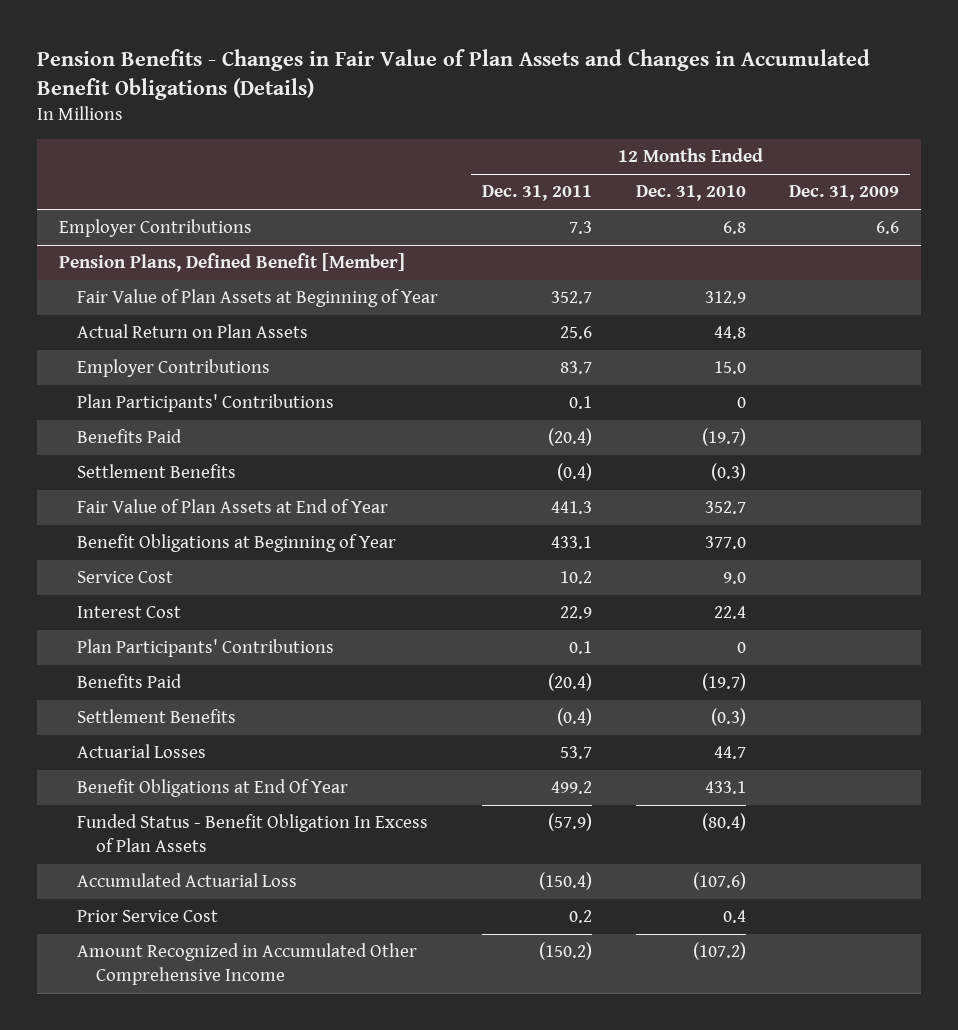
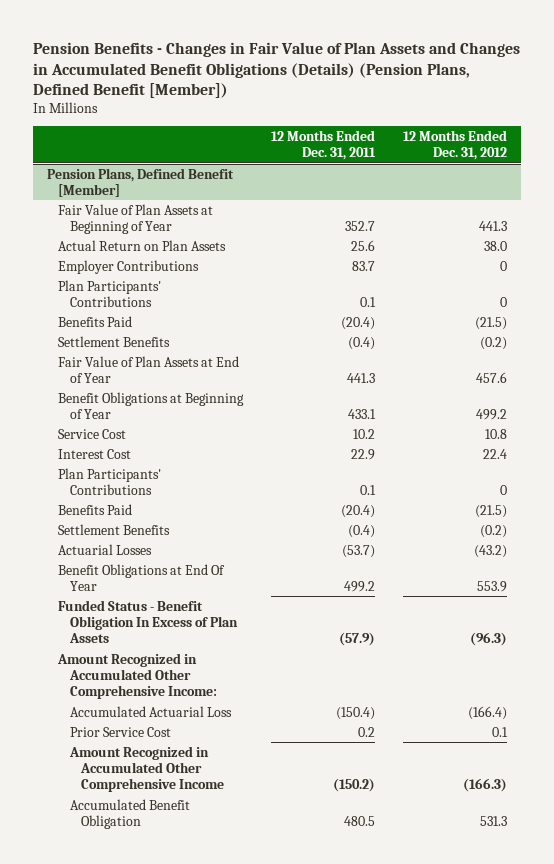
[36,48,870,100] Pension Benefits - Changes in Fair Value of Plan Assets and Changes in Accumulated Benefit Obligations (Details) -> [33,41,521,99] Pension Benefits - Changes in Fair Value of Plan Assets and Changes in Accumulated Benefit Obligations (Details) (Pension Plans, Defined Benefit [Member])
[635,185,746,202] Dec. 31, 2010 -> none
[789,185,900,202] Dec. 31, 2009 -> none
none -> [403,129,508,161] 12 Months Ended Dec. 31, 2012
[58,219,252,238] Employer Contributions -> none
[560,746,593,760] 53.7 -> [342,544,376,558] (53.7)
none -> [57,652,217,700] Amount Recognized in Accumulated Other Comprehensive Income:
none -> [69,798,190,829] Accumulated Benefit Obligation

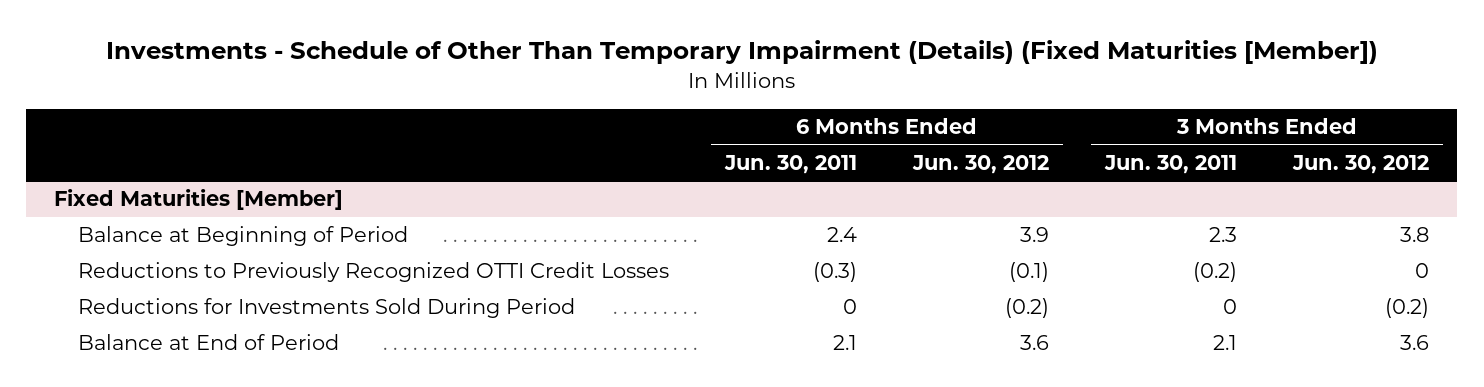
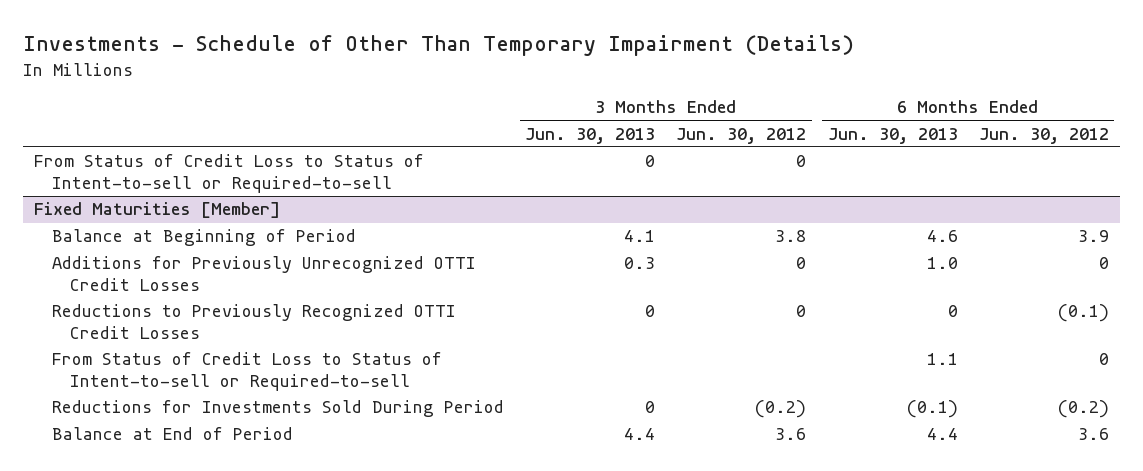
[105,40,1378,65] Investments - Schedule of Other Than Temporary Impairment (Details) (Fixed Maturities [Member]) -> [23,35,855,57] Investments - Schedule of Other Than Temporary Impairment (Details)
[723,154,857,174] Jun. 30, 2011 -> none
[1103,154,1237,174] Jun. 30, 2011 -> none
none -> [525,127,656,144] Jun. 30, 2013
none -> [827,127,958,144] Jun. 30, 2013
none -> [33,154,424,193] From Status of Credit Loss to Status of Intent-to-sell or Required-to-sell
none -> [51,256,476,291] Additions for Previously Unrecognized OTTI Credit Losses
none -> [51,352,442,391] From Status of Credit Loss to Status of Intent-to-sell or Required-to-sell

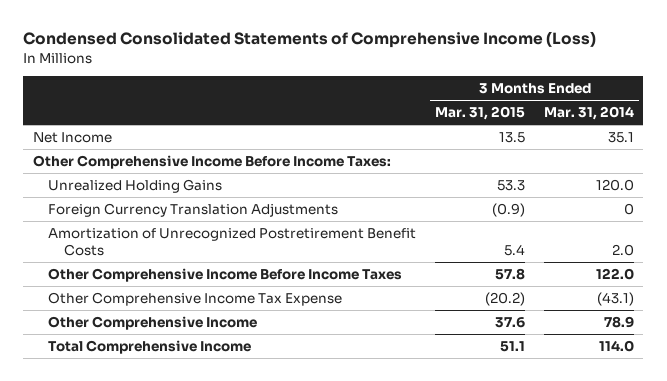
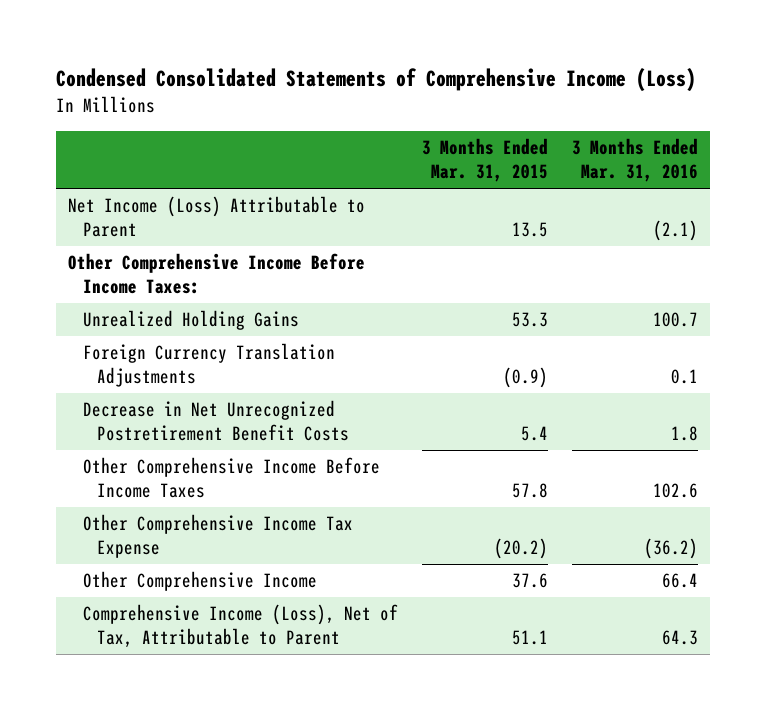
[543,106,634,121] Mar. 31, 2014 -> none
none -> [572,138,699,183] 3 Months Ended Mar. 31, 2016
[32,131,112,143] Net Income -> [68,196,366,238] Net Income (Loss) Attributable to Parent
[48,227,417,257] Amortization of Unrecognized Postretirement Benefit Costs -> [82,400,349,442] Decrease in Net Unrecognized Postretirement Benefit Costs
[48,339,252,354] Total Comprehensive Income -> [82,604,398,649] Comprehensive Income (Loss), Net of Tax, Attributable to Parent

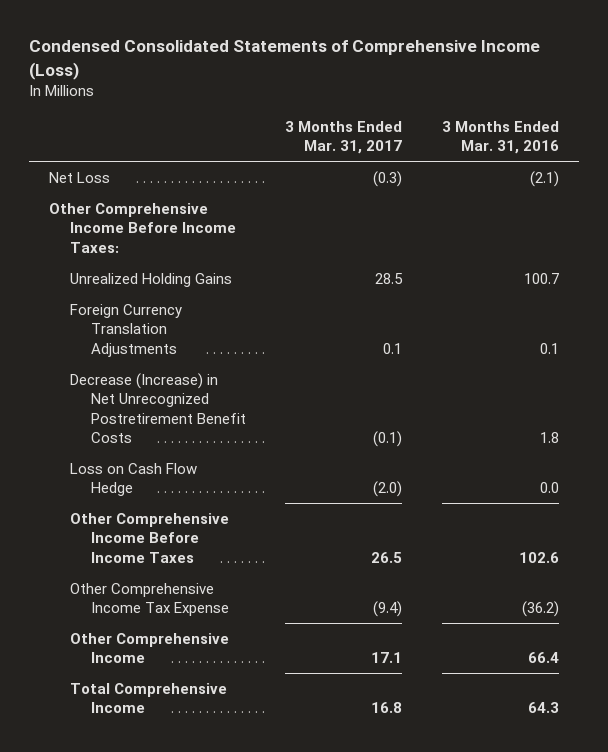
[421,138,548,183] 3 Months Ended Mar. 31, 2015 -> none
none -> [285,120,403,154] 3 Months Ended Mar. 31, 2017
[68,196,366,238] Net Income (Loss) Attributable to Parent -> [49,171,111,183] Net Loss
[82,400,349,442] Decrease in Net Unrecognized Postretirement Benefit Costs -> [69,372,246,444] Decrease (Increase) in Net Unrecognized Postretirement Benefit Costs
none -> [69,462,197,497] Loss on Cash Flow Hedge
[82,604,398,649] Comprehensive Income (Loss), Net of Tax, Attributable to Parent -> [69,682,227,714] Total Comprehensive Income

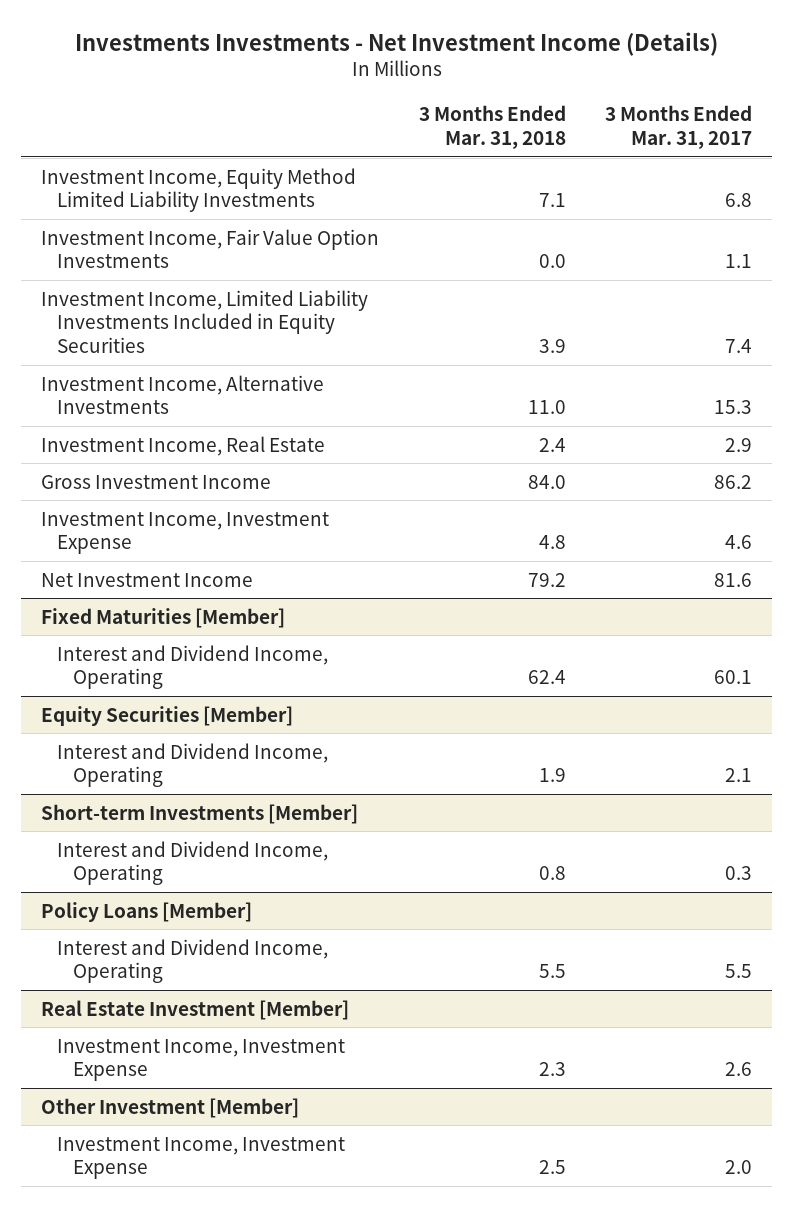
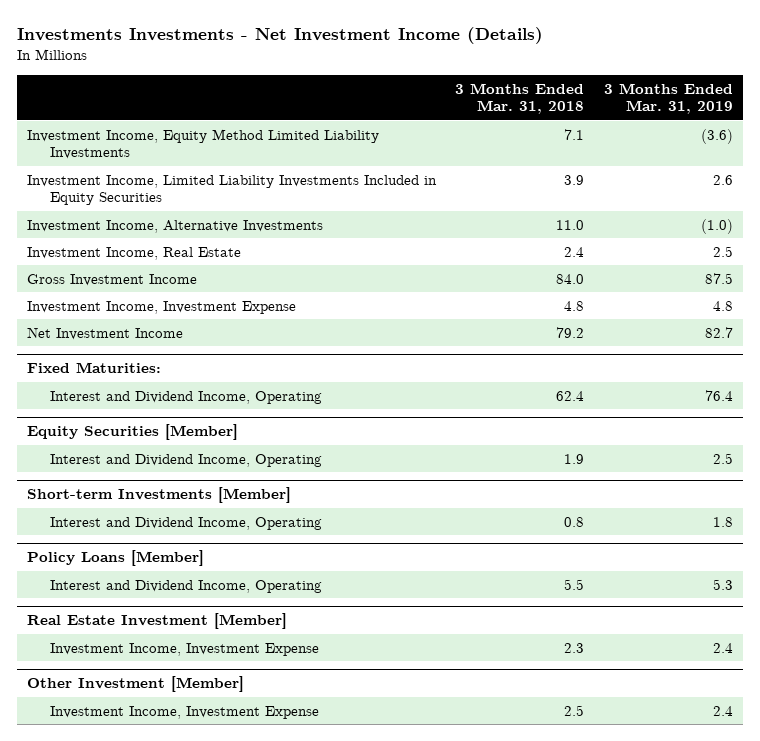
[605,105,753,149] 3 Months Ended Mar. 31, 2017 -> none
none -> [603,83,733,115] 3 Months Ended Mar. 31, 2019
[41,228,380,269] Investment Income, Fair Value Option Investments -> none
[41,607,286,628] Fixed Maturities [Member] -> [26,362,161,374] Fixed Maturities:

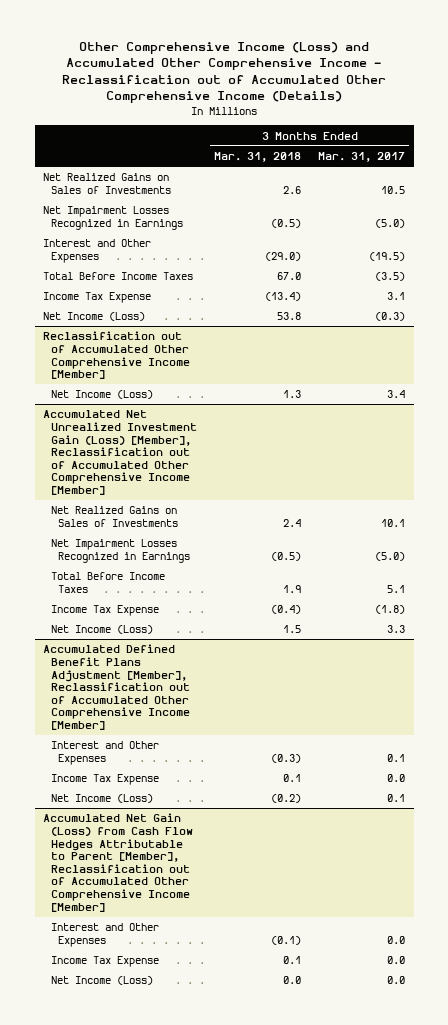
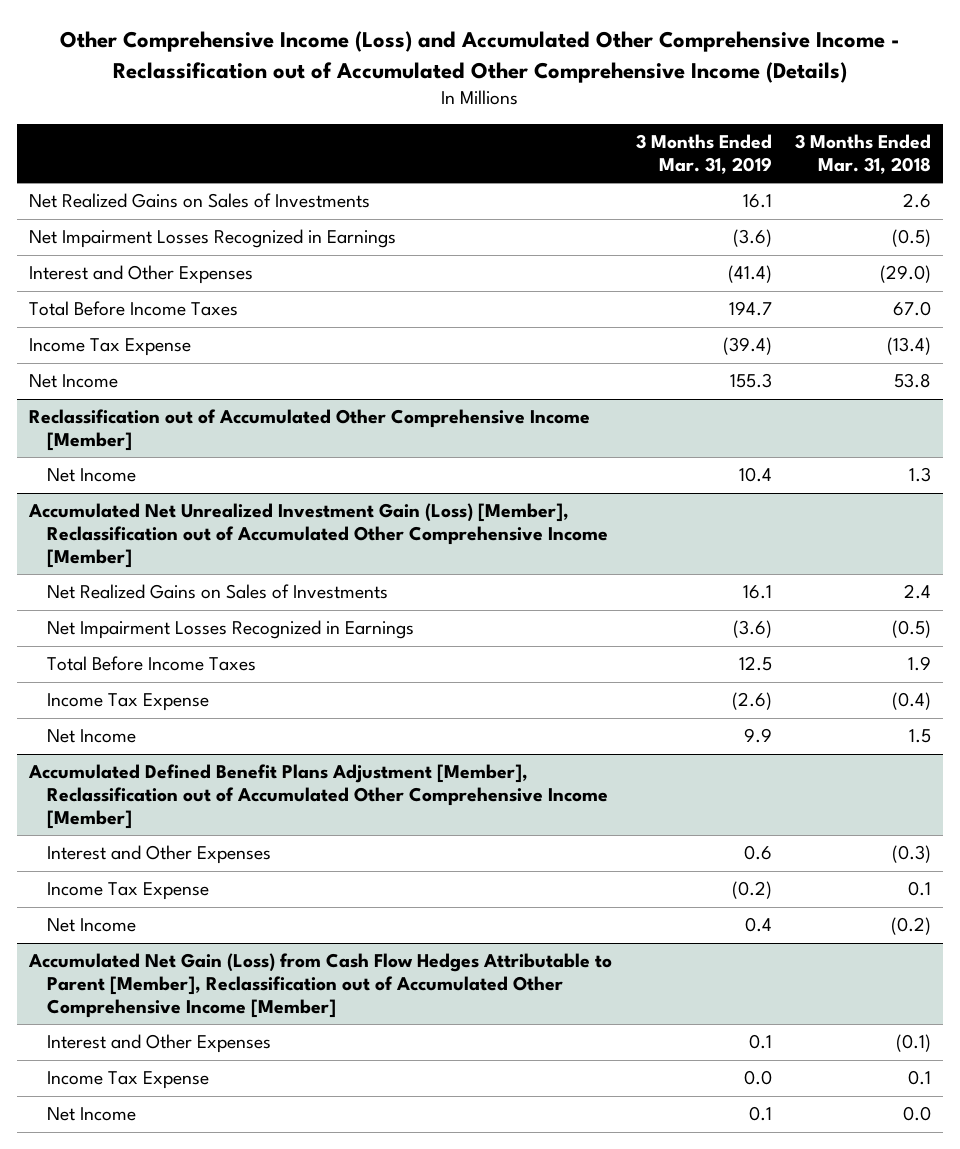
[318,152,406,163] Mar. 31, 2017 -> none
none -> [635,134,772,175] 3 Months Ended Mar. 31, 2019
[43,312,146,322] Net Income (Loss) -> [28,374,118,389] Net Income
[50,390,153,400] Net Income (Loss) -> [46,468,136,483] Net Income
[50,625,153,635] Net Income (Loss) -> [46,729,136,744] Net Income
[50,794,153,804] Net Income (Loss) -> [46,918,136,933] Net Income
[50,976,153,986] Net Income (Loss) -> [46,1107,136,1122] Net Income

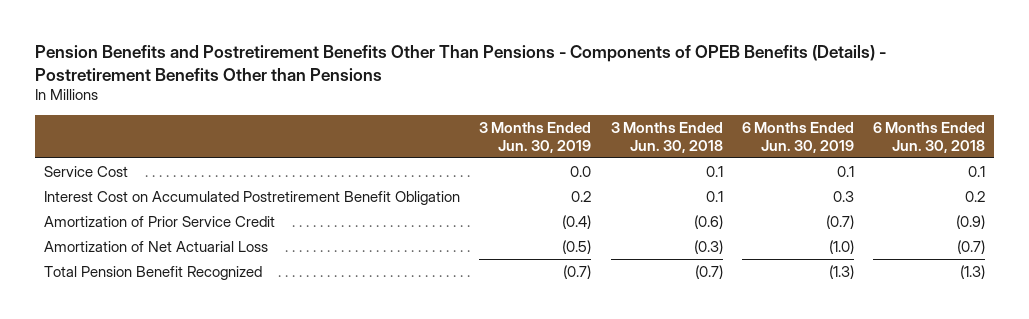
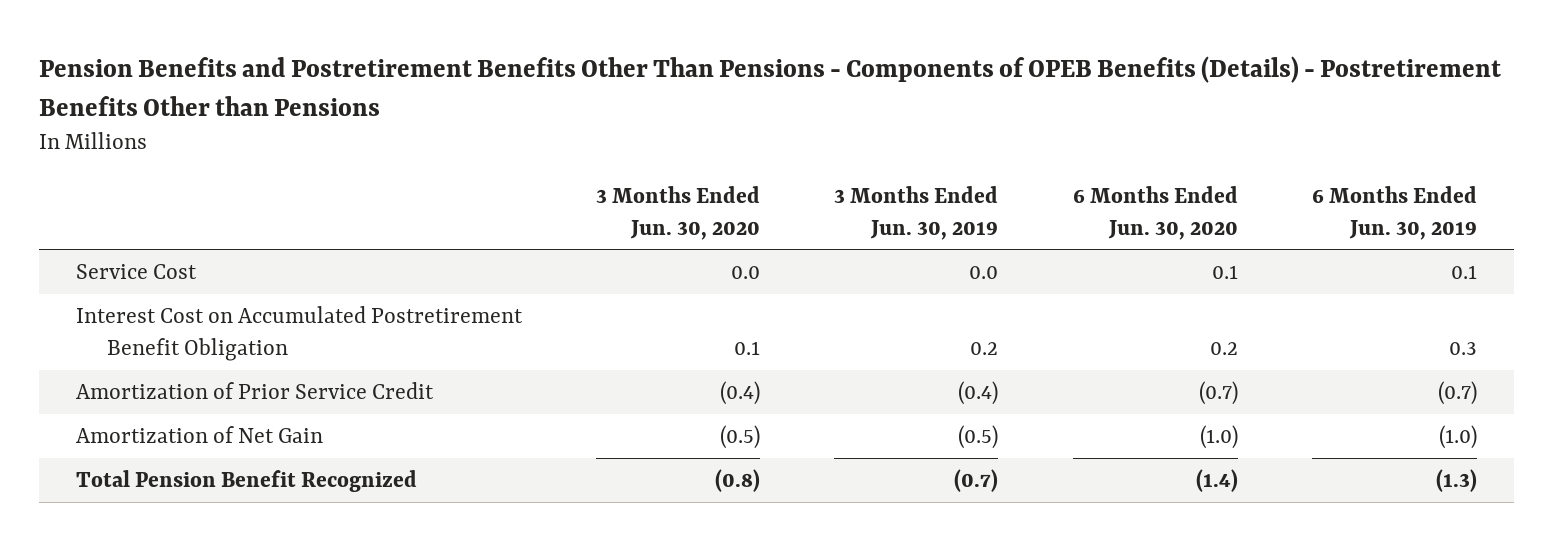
[610,121,723,153] 3 Months Ended Jun. 30, 2018 -> none
[872,121,985,153] 6 Months Ended Jun. 30, 2018 -> none
none -> [596,185,761,240] 3 Months Ended Jun. 30, 2020
none -> [1072,185,1238,240] 6 Months Ended Jun. 30, 2020
[44,240,269,252] Amortization of Net Actuarial Loss -> [75,426,323,444] Amortization of Net Gain

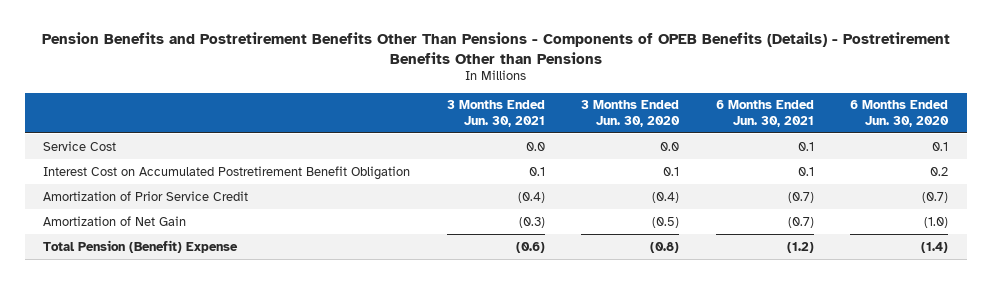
[834,185,999,240] 3 Months Ended Jun. 30, 2019 -> none
[1311,185,1477,240] 6 Months Ended Jun. 30, 2019 -> none
none -> [446,100,545,127] 3 Months Ended Jun. 30, 2021
none -> [715,100,814,127] 6 Months Ended Jun. 30, 2021
[75,470,417,493] Total Pension Benefit Recognized -> [43,239,239,253] Total Pension (Benefit) Expense

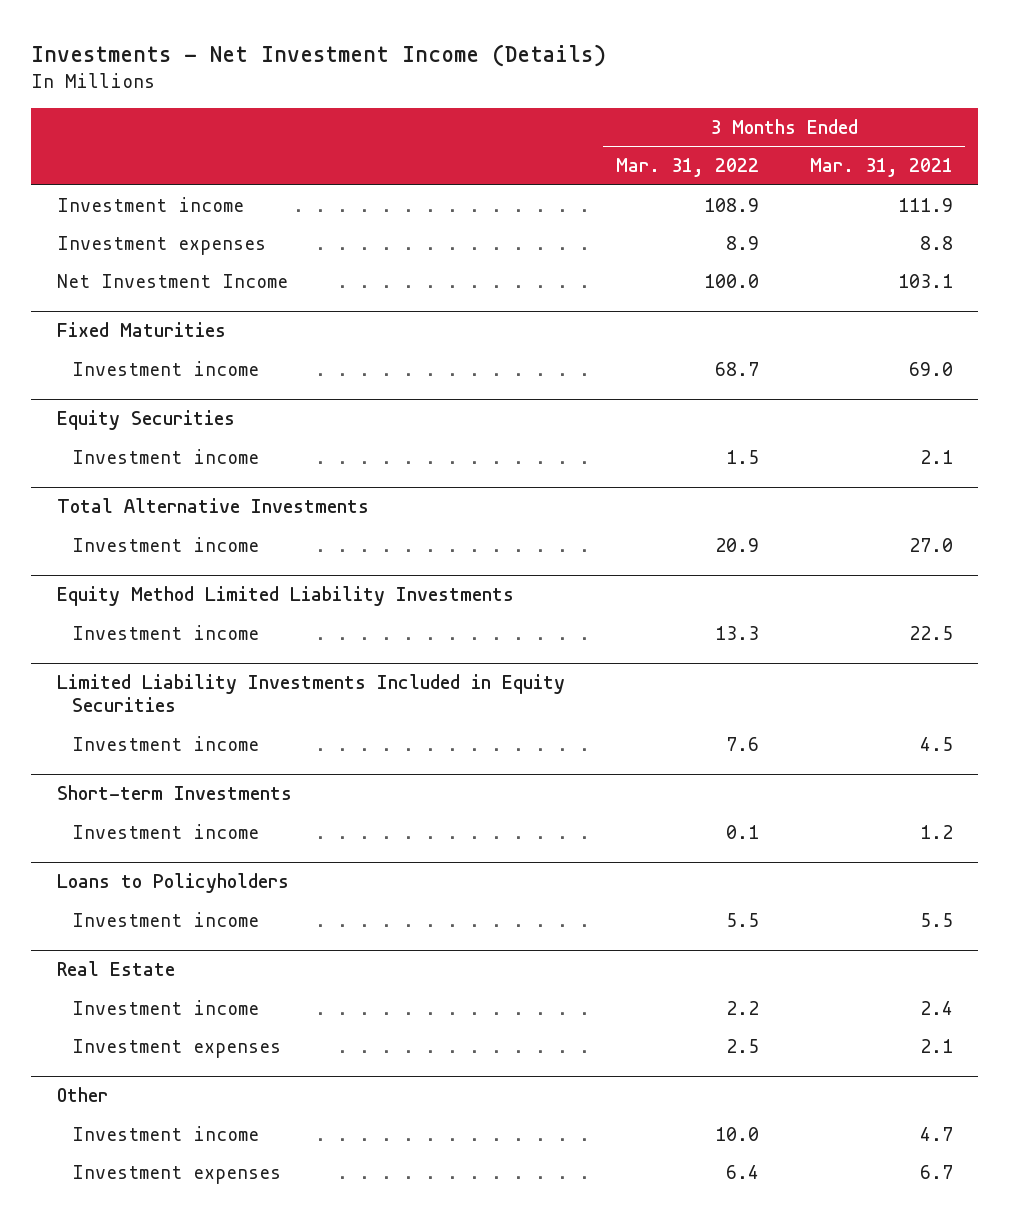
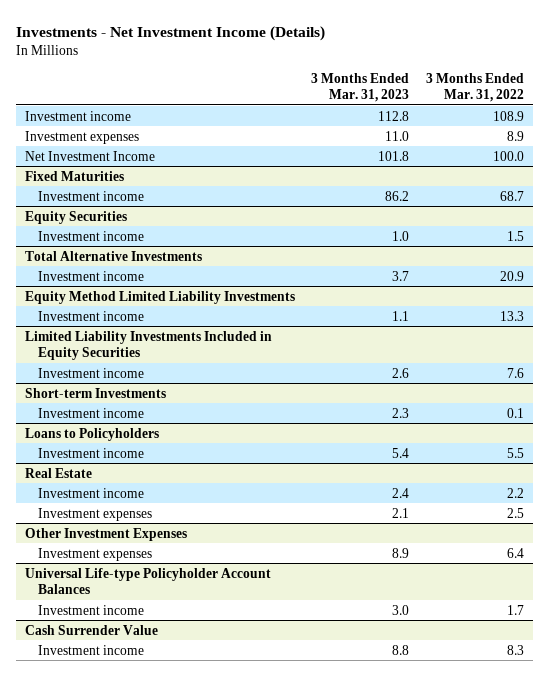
[809,158,953,178] Mar. 31, 2021 -> none
none -> [311,72,410,102] 3 Months Ended Mar. 31, 2023
[71,1125,259,1141] Investment income -> none
[56,1087,108,1103] Other -> [24,527,187,541] Other Investment Expenses
none -> [24,567,271,594] Universal Life-type Policyholder Account Balances
none -> [37,604,144,615] Investment income
none -> [24,624,158,635] Cash Surrender Value
none -> [37,644,144,655] Investment income

